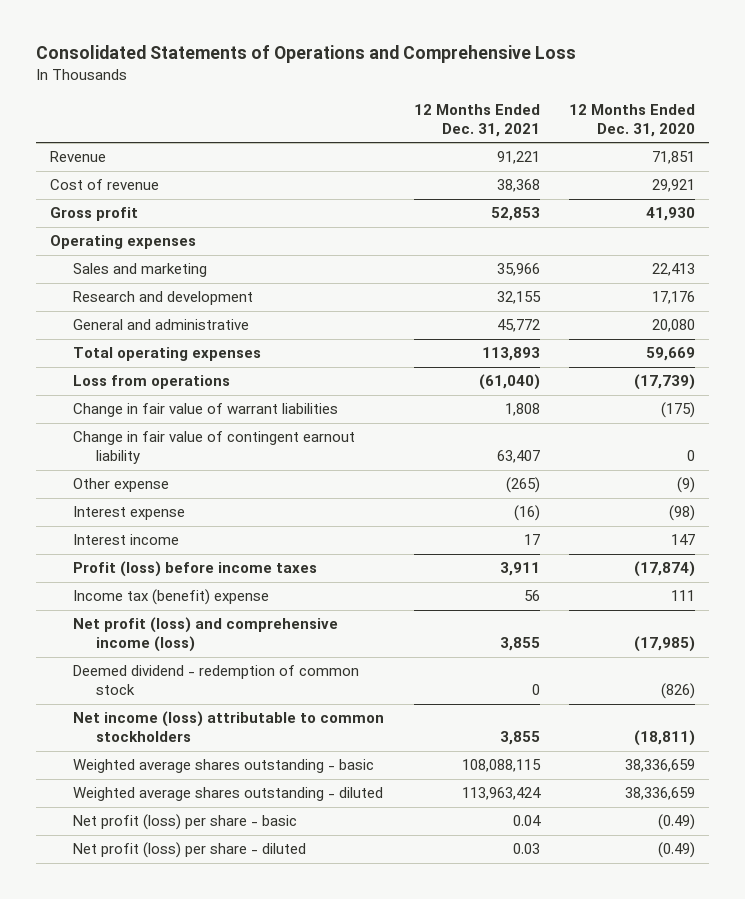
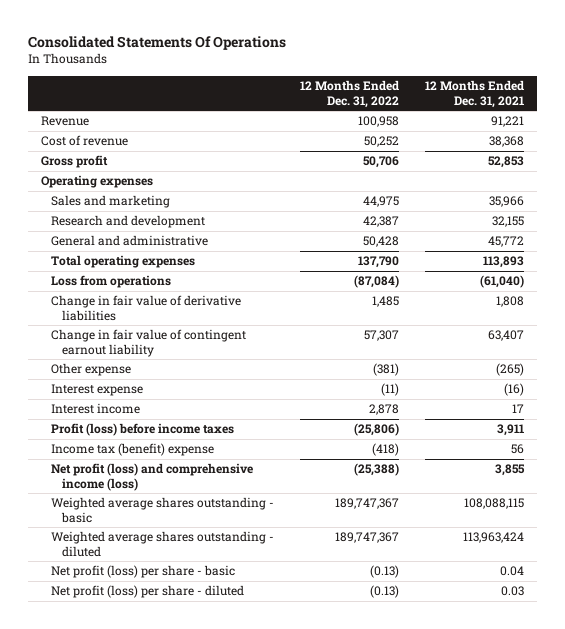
[35,45,576,64] Consolidated Statements of Operations and Comprehensive Loss -> [27,35,286,50] Consolidated Statements Of Operations
[568,103,695,137] 12 Months Ended Dec. 31, 2020 -> none
none -> [299,79,399,108] 12 Months Ended Dec. 31, 2022
[73,403,339,418] Change in fair value of warrant liabilities -> [51,295,242,321] Change in fair value of derivative liabilities
[73,665,360,696] Deemed dividend - redemption of common stock -> none
[73,711,385,743] Net income (loss) attributable to common stockholders -> none

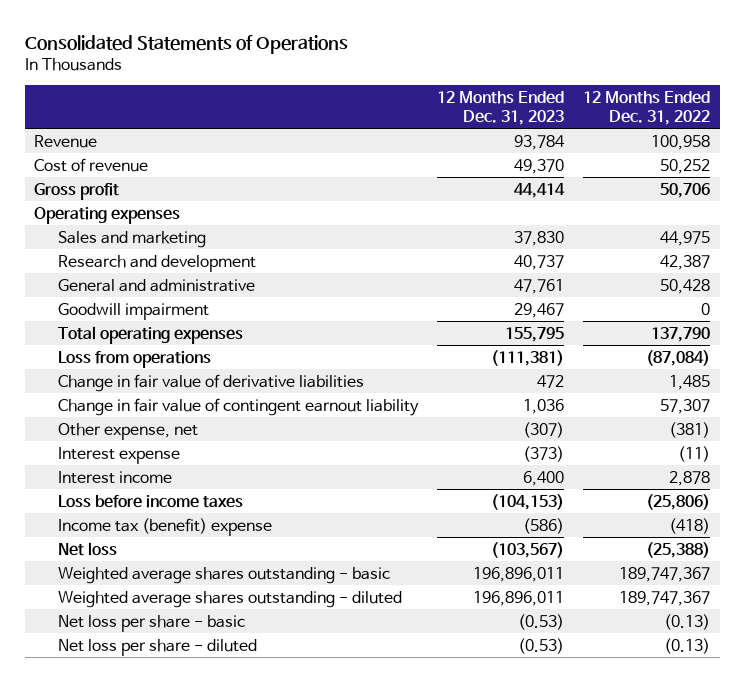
[27,35,286,50] Consolidated Statements Of Operations -> [24,34,348,54] Consolidated Statements of Operations
[424,79,524,108] 12 Months Ended Dec. 31, 2021 -> none
none -> [437,90,565,125] 12 Months Ended Dec. 31, 2023
none -> [57,302,209,320] Goodwill impairment
[51,363,132,377] Other expense -> [57,422,198,440] Other expense, net
[51,423,235,437] Profit (loss) before income taxes -> [57,494,243,508] Loss before income taxes
[51,463,254,491] Net profit (loss) and comprehensive income (loss) -> [57,541,117,556] Net loss
[51,565,236,579] Net profit (loss) per share - basic -> [57,614,245,632] Net loss per share - basic
[51,585,245,599] Net profit (loss) per share - diluted -> [57,638,257,656] Net loss per share - diluted

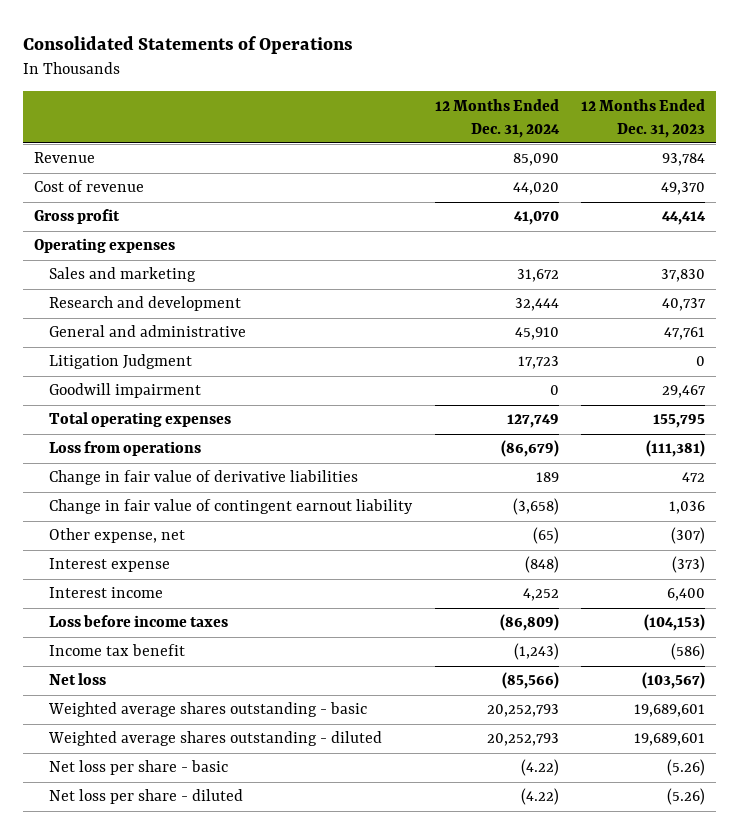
[583,90,711,125] 12 Months Ended Dec. 31, 2022 -> none
none -> [434,98,560,138] 12 Months Ended Dec. 31, 2024
none -> [49,354,193,370] Litigation Judgment
[57,517,272,536] Income tax (benefit) expense -> [49,644,186,657] Income tax benefit
[473,566,565,582] 196,896,011 -> [634,704,706,718] 19,689,601
[473,590,565,606] 196,896,011 -> [634,733,706,747] 19,689,601
[518,613,565,630] (0.53) -> [667,759,706,777] (5.26)
[518,637,565,654] (0.53) -> [667,788,706,806] (5.26)

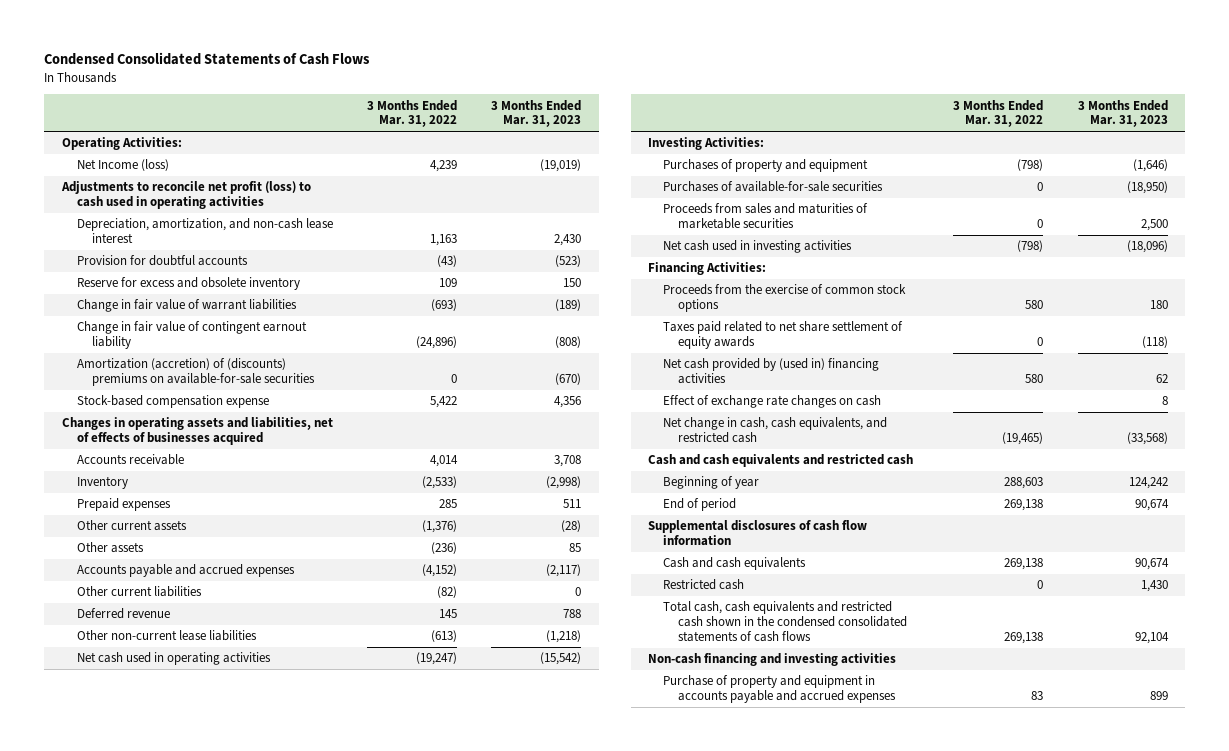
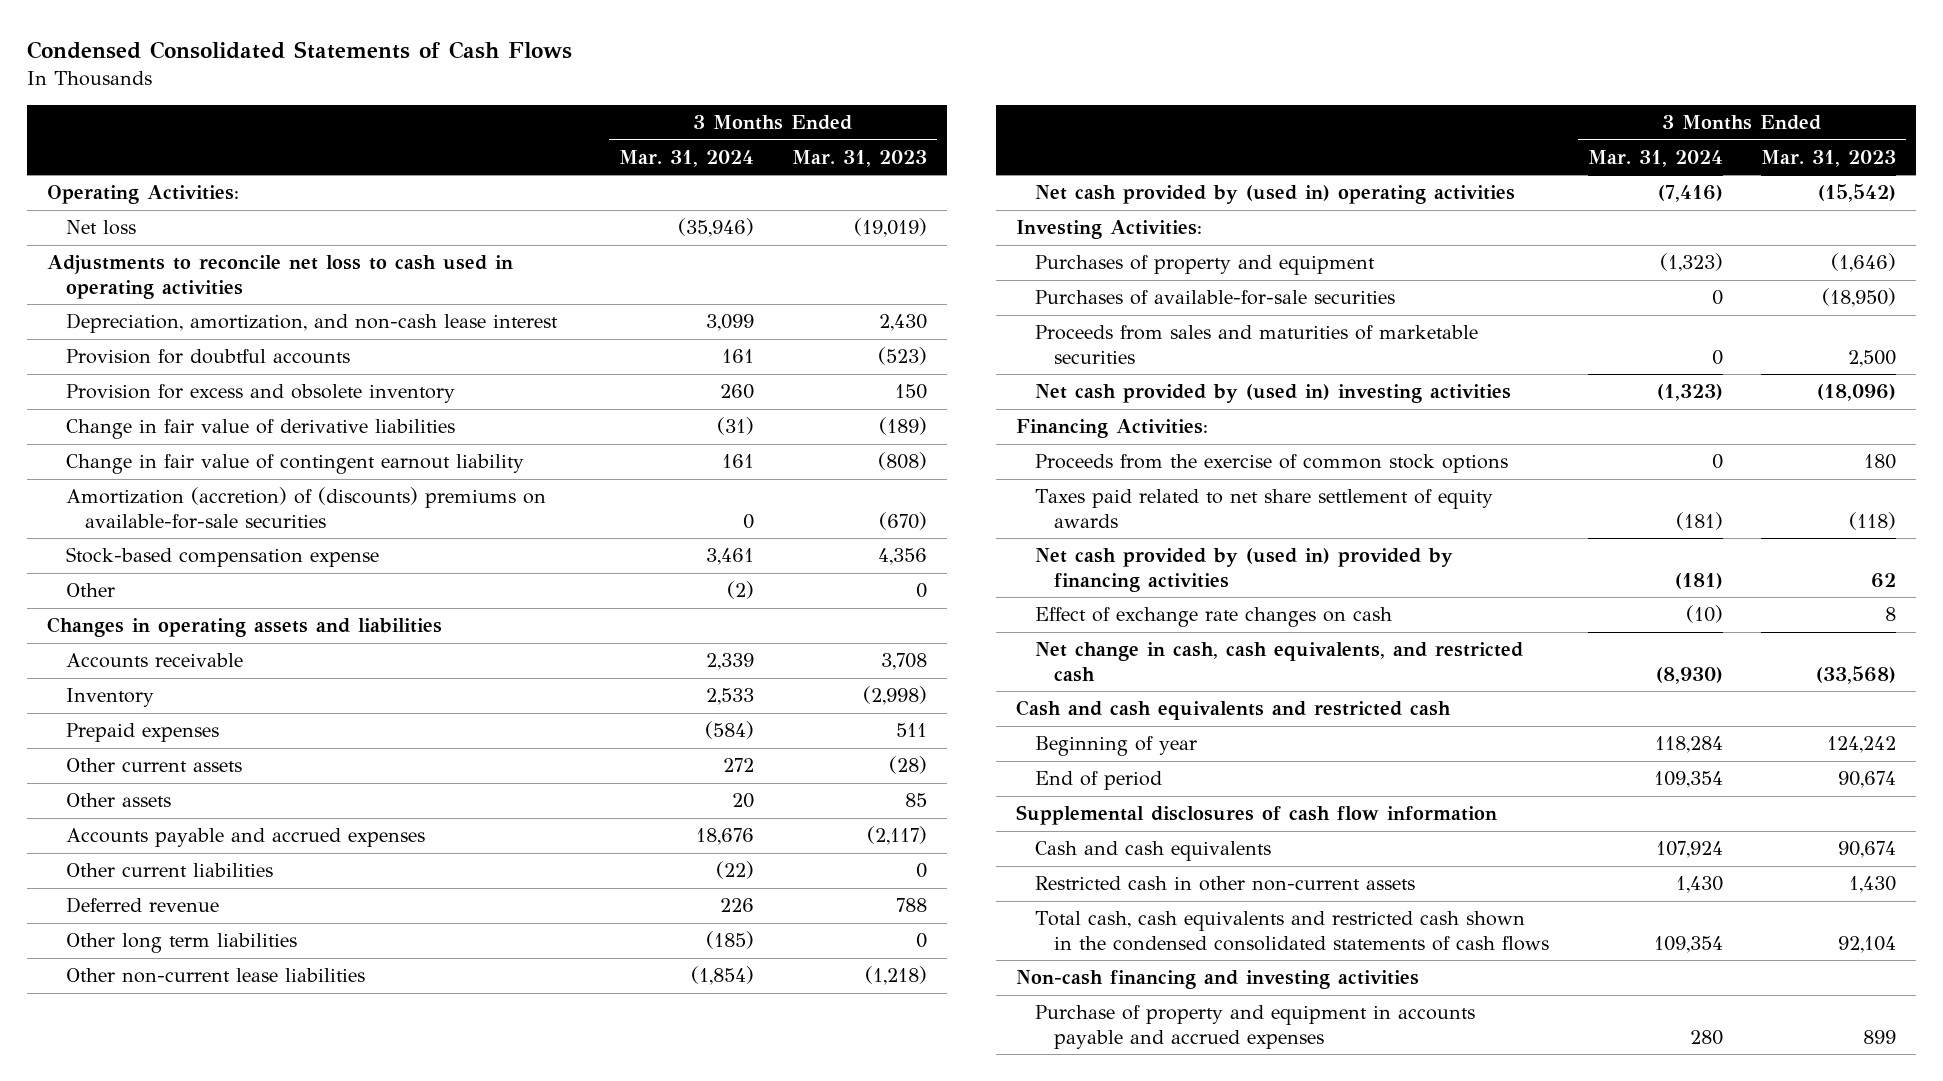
[367,99,458,128] 3 Months Ended Mar. 31, 2022 -> none
none -> [618,149,754,167] Mar. 31, 2024
[76,159,169,172] Net Income (loss) -> [65,220,136,236] Net loss
[60,181,311,210] Adjustments to reconcile net profit (loss) to cash used in operating activities -> [46,255,513,299] Adjustments to reconcile net loss to cash used in operating activities
[76,277,300,291] Reserve for excess and obsolete inventory -> [65,384,455,404] Provision for excess and obsolete inventory
[76,299,297,313] Change in fair value of warrant liabilities -> [65,419,455,440] Change in fair value of derivative liabilities
none -> [65,583,115,598] Other
[61,417,333,446] Changes in operating assets and liabilities, net of effects of businesses acquired -> [46,617,442,638] Changes in operating assets and liabilities
none -> [65,933,297,954] Other long term liabilities
[76,652,271,666] Net cash used in operating activities -> [1034,185,1515,205] Net cash provided by (used in) operating activities
[662,240,852,254] Net cash used in investing activities -> [1034,384,1511,404] Net cash provided by (used in) investing activities
[662,358,879,385] Net cash provided by (used in) financing activities -> [1034,548,1453,592] Net cash provided by (used in) provided by financing activities
[662,579,744,591] Restricted cash -> [1034,876,1415,892] Restricted cash in other non-current assets

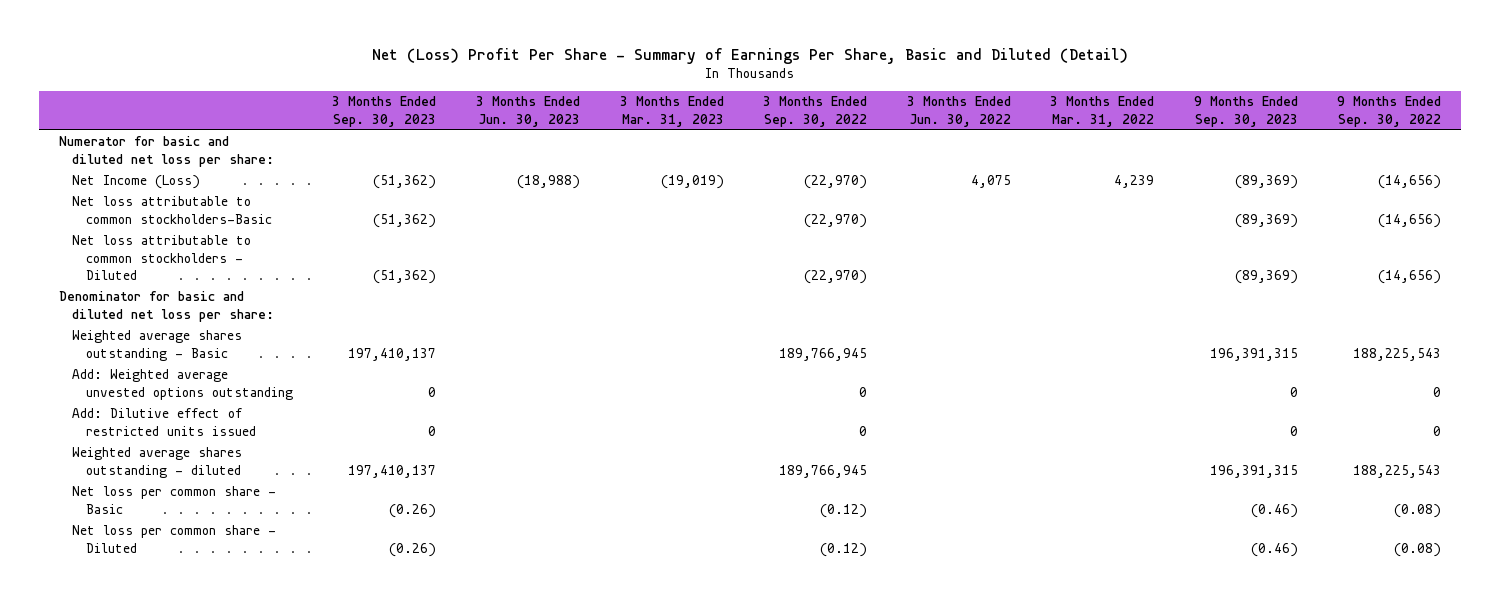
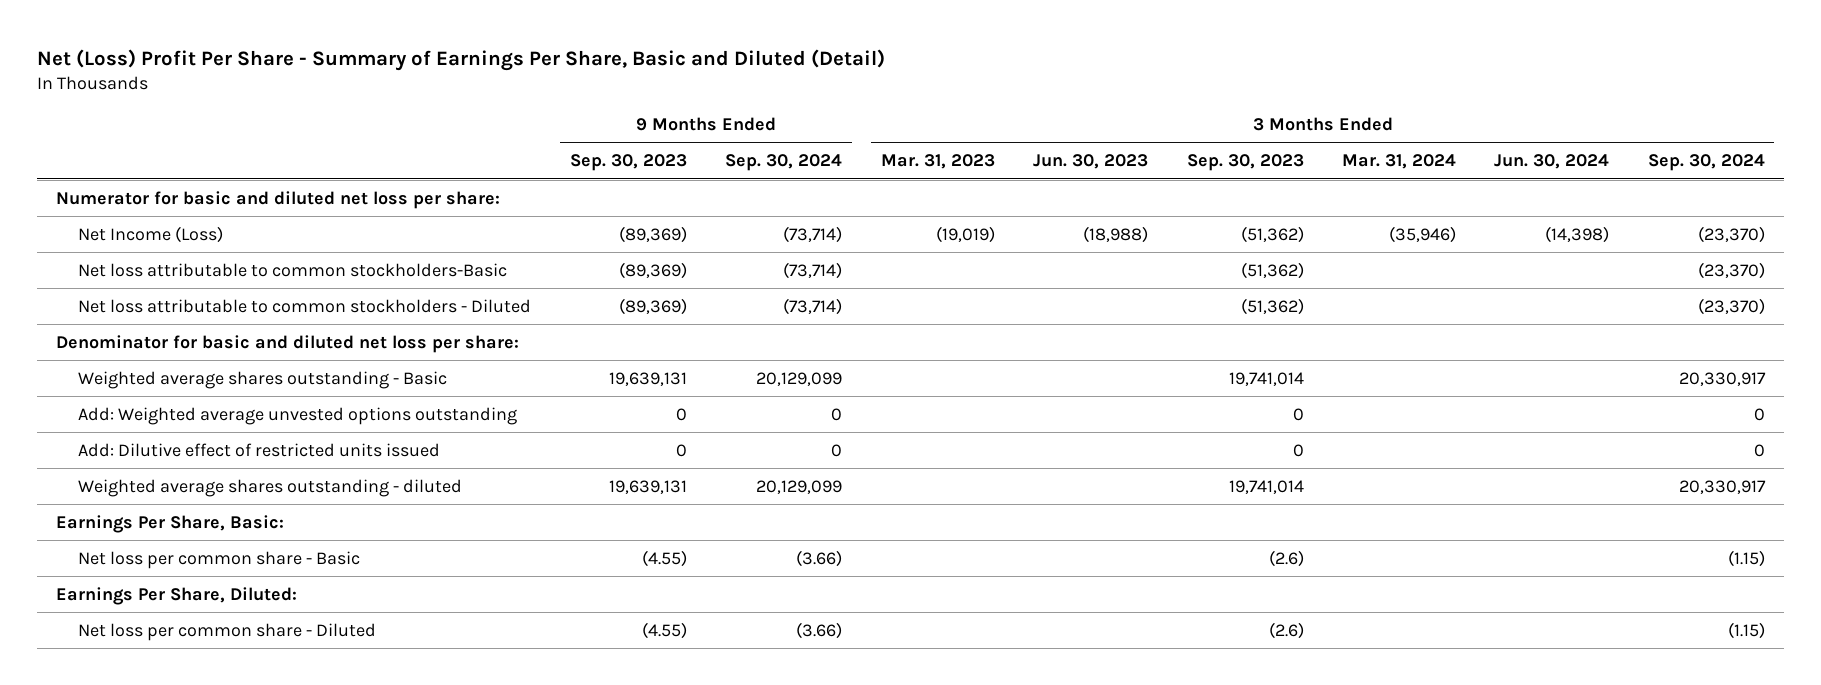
[763,96,868,127] 3 Months Ended Sep. 30, 2022 -> none
[906,96,1011,127] 3 Months Ended Jun. 30, 2022 -> none
[1050,96,1155,127] 3 Months Ended Mar. 31, 2022 -> none
[1337,96,1442,127] 9 Months Ended Sep. 30, 2022 -> none
none -> [725,154,843,172] Sep. 30, 2024
none -> [1341,154,1456,170] Mar. 31, 2024
none -> [1494,154,1610,170] Jun. 30, 2024
none -> [1647,154,1765,172] Sep. 30, 2024
[348,347,437,361] 197,410,137 -> [1228,371,1304,386] 19,741,014
[1209,347,1298,361] 196,391,315 -> [608,371,687,386] 19,639,131
[348,464,437,478] 197,410,137 -> [1228,479,1304,494] 19,741,014
[1209,464,1298,478] 196,391,315 -> [608,479,687,494] 19,639,131
none -> [56,514,285,533] Earnings Per Share, Basic:
[389,503,437,518] (0.26) -> [1268,549,1304,567] (2.6)
[1250,503,1298,518] (0.46) -> [641,549,687,567] (4.55)
none -> [56,586,298,605] Earnings Per Share, Diluted:
[389,542,437,557] (0.26) -> [1268,621,1304,639] (2.6)
[1250,542,1298,557] (0.46) -> [641,621,687,639] (4.55)

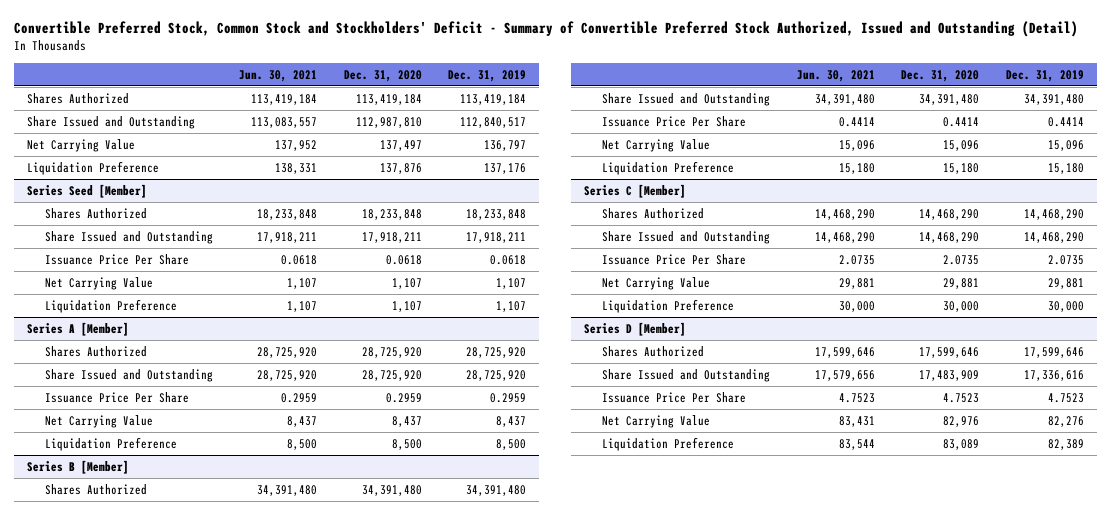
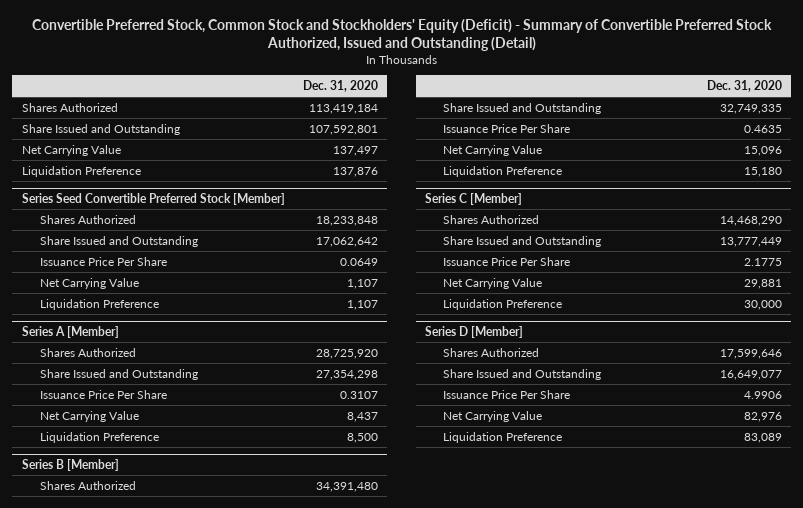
[13,21,1078,38] Convertible Preferred Stock, Common Stock and Stockholders' Deficit - Summary of Convertible Preferred Stock Authorized, Issued and Outstanding (Detail) -> [31,19,772,52] Convertible Preferred Stock, Common Stock and Stockholders' Equity (Deficit) - Summary of Convertible Preferred Stock Authorized, Issued and Outstanding (Detail)
[239,69,318,82] Jun. 30, 2021 -> none
[448,69,527,82] Dec. 31, 2019 -> none
[355,116,422,128] 112,987,810 -> [309,124,379,135] 107,592,801
[26,183,147,198] Series Seed [Member] -> [21,192,285,205] Series Seed Convertible Preferred Stock [Member]
[361,231,422,243] 17,918,211 -> [316,236,379,247] 17,062,642
[385,254,422,265] 0.0618 -> [340,257,379,266] 0.0649
[361,369,422,381] 28,725,920 -> [316,369,379,380] 27,354,298
[385,392,422,403] 0.2959 -> [340,390,379,399] 0.3107
[919,93,980,105] 34,391,480 -> [719,103,782,114] 32,749,335
[943,116,980,127] 0.4414 -> [743,124,782,133] 0.4635
[919,231,980,243] 14,468,290 -> [719,236,782,247] 13,777,449
[943,254,980,265] 2.0735 -> [743,257,782,266] 2.1775
[919,369,980,381] 17,483,909 -> [719,369,782,380] 16,649,077
[943,392,980,403] 4.7523 -> [743,390,782,399] 4.9906

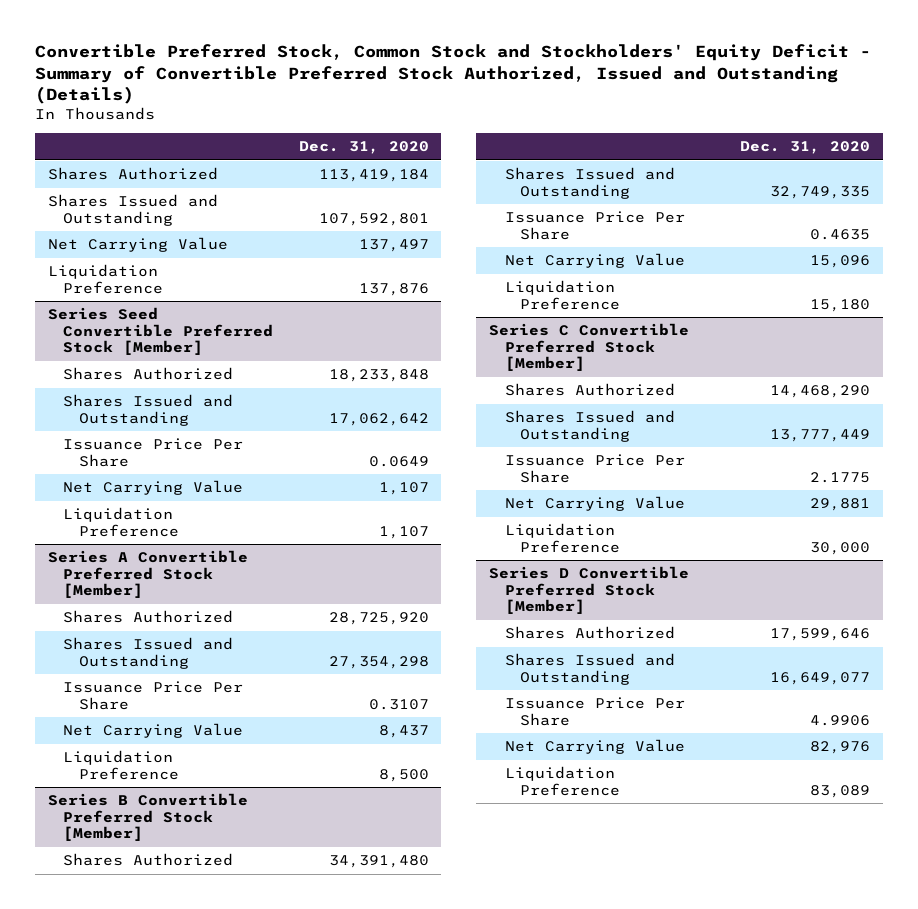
[31,19,772,52] Convertible Preferred Stock, Common Stock and Stockholders' Equity (Deficit) - Summary of Convertible Preferred Stock Authorized, Issued and Outstanding (Detail) -> [35,43,872,105] Convertible Preferred Stock, Common Stock and Stockholders' Equity Deficit - Summary of Convertible Preferred Stock Authorized, Issued and Outstanding (Details)
[21,123,180,135] Share Issued and Outstanding -> [47,194,218,226] Shares Issued and Outstanding
[39,235,198,247] Share Issued and Outstanding -> [63,394,234,426] Shares Issued and Outstanding
[21,325,119,338] Series A [Member] -> [47,550,248,599] Series A Convertible Preferred Stock [Member]
[39,368,198,380] Share Issued and Outstanding -> [63,637,234,669] Shares Issued and Outstanding
[21,458,119,471] Series B [Member] -> [47,793,248,842] Series B Convertible Preferred Stock [Member]
[443,102,602,114] Share Issued and Outstanding -> [504,167,675,199] Shares Issued and Outstanding
[425,192,523,205] Series C [Member] -> [489,323,690,372] Series C Convertible Preferred Stock [Member]
[443,235,602,247] Share Issued and Outstanding -> [504,410,675,442] Shares Issued and Outstanding
[425,325,524,338] Series D [Member] -> [489,566,690,615] Series D Convertible Preferred Stock [Member]
[443,368,602,380] Share Issued and Outstanding -> [504,653,675,685] Shares Issued and Outstanding

